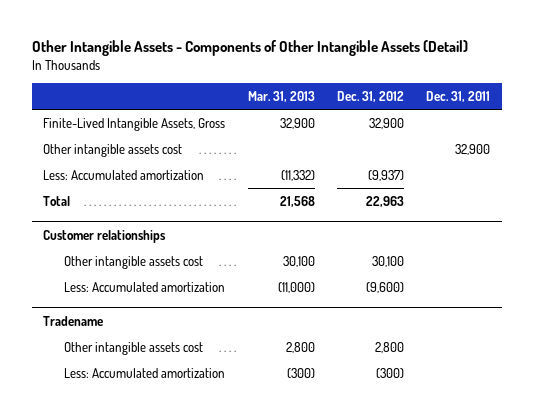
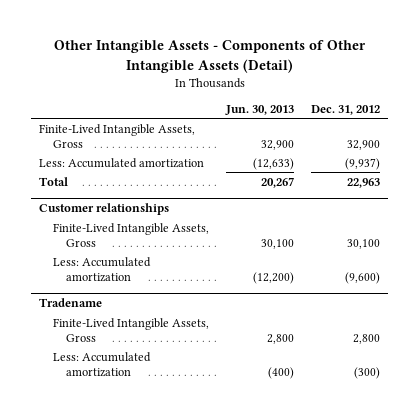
[247,91,315,103] Mar. 31, 2013 -> none
[426,91,491,103] Dec. 31, 2011 -> none
none -> [224,104,294,115] Jun. 30, 2013
[43,143,183,157] Other intangible assets cost -> none
[64,255,204,269] Other intangible assets cost -> none
none -> [52,222,209,247] Finite-Lived Intangible Assets, Gross
[64,341,204,355] Other intangible assets cost -> none
none -> [52,317,209,342] Finite-Lived Intangible Assets, Gross

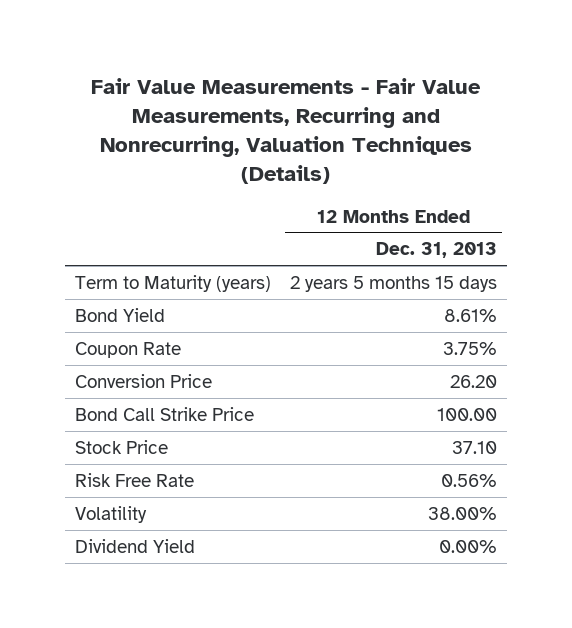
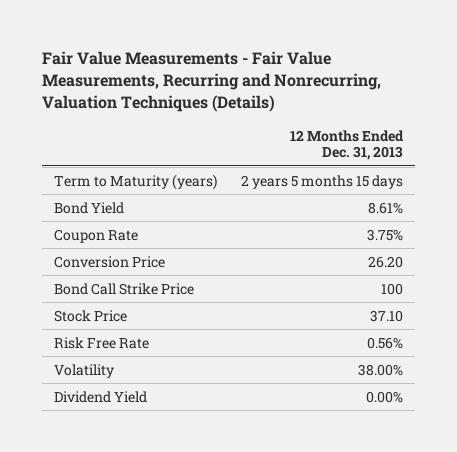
[437,407,498,421] 100.00 -> [381,282,404,295] 100

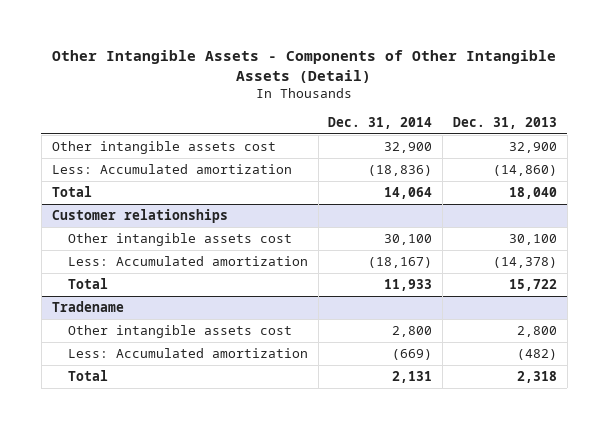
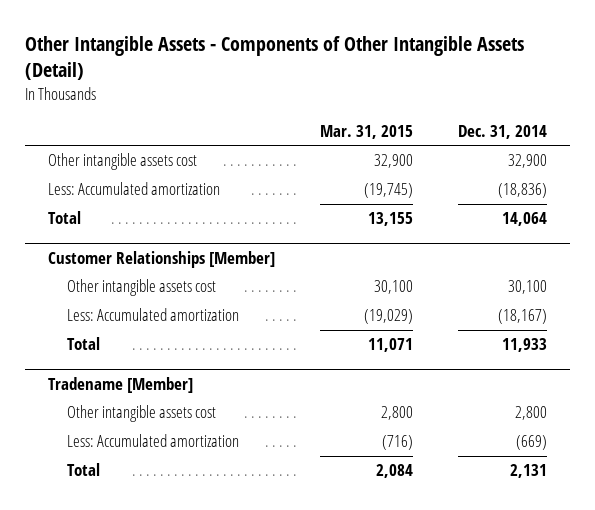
[452,117,557,130] Dec. 31, 2013 -> none
none -> [319,125,413,140] Mar. 31, 2015
[51,209,228,224] Customer relationships -> [47,251,275,269] Customer Relationships [Member]
[51,301,124,313] Tradename -> [47,377,193,394] Tradename [Member]

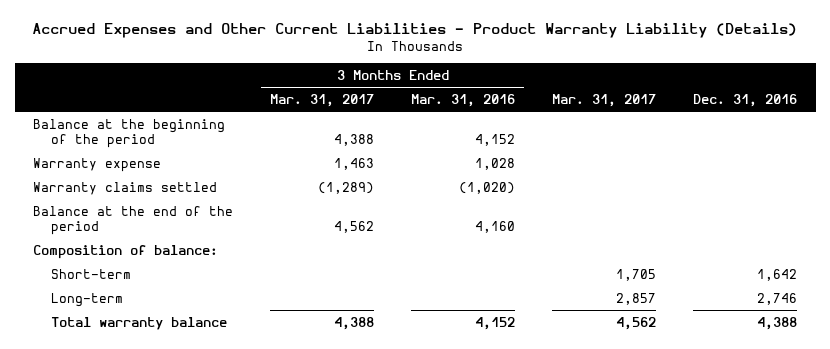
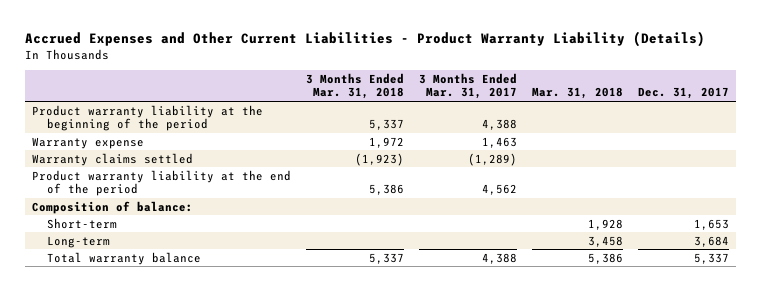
[411,93,516,107] Mar. 31, 2016 -> none
[552,93,657,107] Mar. 31, 2017 -> none
[693,93,798,107] Dec. 31, 2016 -> none
none -> [305,72,404,100] 3 Months Ended Mar. 31, 2018
none -> [531,87,623,100] Mar. 31, 2018
none -> [637,87,729,100] Dec. 31, 2017
[33,118,226,148] Balance at the beginning of the period -> [32,104,264,132] Product warranty liability at the beginning of the period
[33,205,234,235] Balance at the end of the period -> [32,169,292,197] Product warranty liability at the end of the period

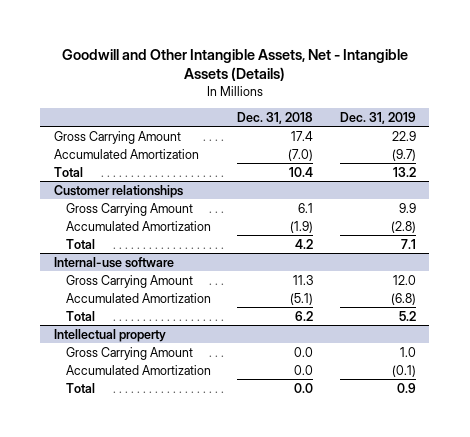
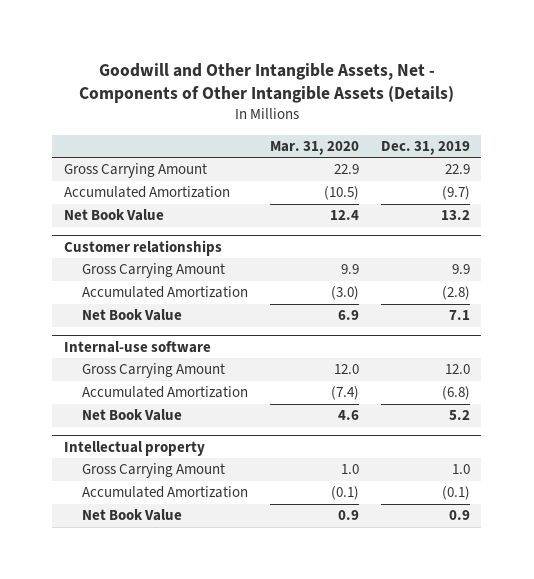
[61,48,408,81] Goodwill and Other Intangible Assets, Net - Intangible Assets (Details) -> [78,62,454,104] Goodwill and Other Intangible Assets, Net - Components of Other Intangible Assets (Details)
[237,111,314,124] Dec. 31, 2018 -> none
none -> [269,140,359,155] Mar. 31, 2020
[53,166,83,177] Total -> [63,209,164,222] Net Book Value
[65,238,95,249] Total -> [81,309,182,322] Net Book Value
[65,310,95,321] Total -> [81,409,182,422] Net Book Value
[65,382,95,393] Total -> [81,509,182,522] Net Book Value

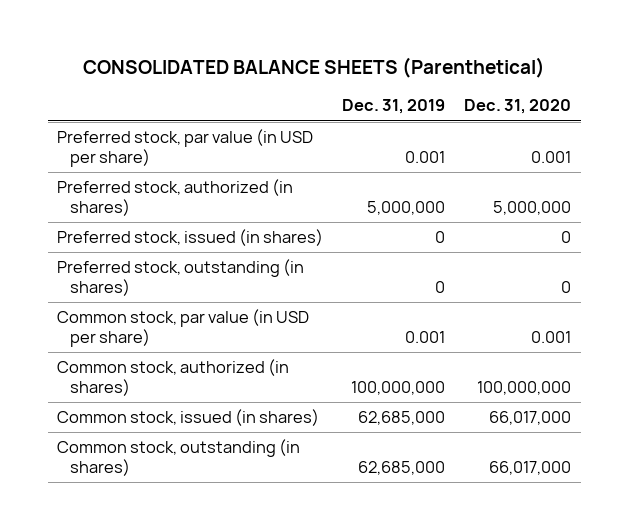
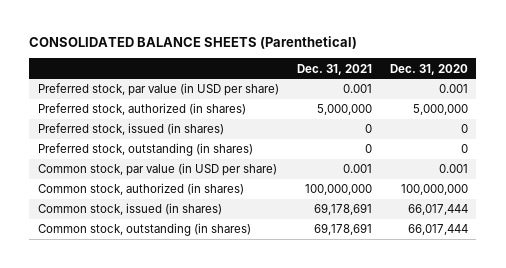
[342,99,446,115] Dec. 31, 2019 -> none
none -> [296,63,372,75] Dec. 31, 2021
[489,411,572,426] 66,017,000 -> [407,204,468,216] 66,017,444
[489,461,572,476] 66,017,000 -> [407,224,468,236] 66,017,444

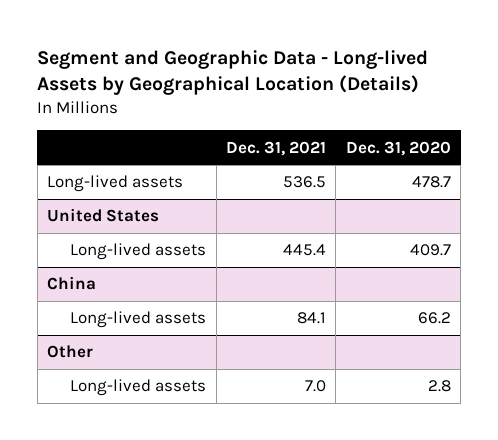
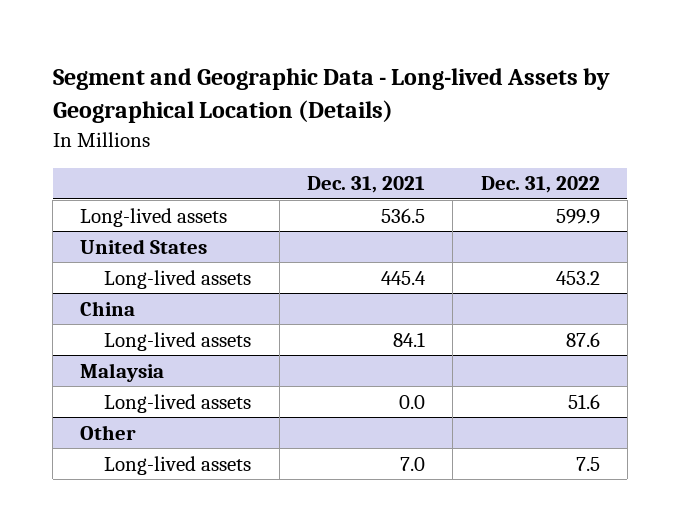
[345,140,451,156] Dec. 31, 2020 -> none
none -> [480,176,600,194] Dec. 31, 2022
none -> [80,362,165,382] Malaysia
none -> [104,393,252,413] Long-lived assets

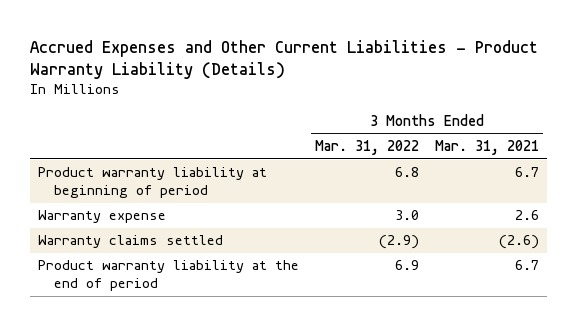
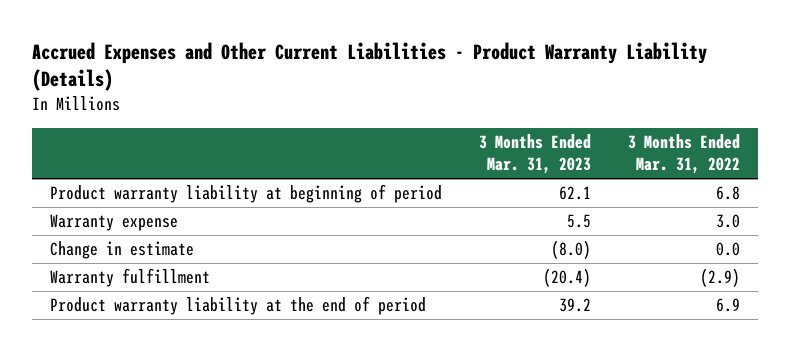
[435,140,540,156] Mar. 31, 2021 -> none
none -> [478,134,591,175] 3 Months Ended Mar. 31, 2023
none -> [50,241,195,260] Change in estimate
[38,235,224,249] Warranty claims settled -> [50,268,211,288] Warranty fulfillment

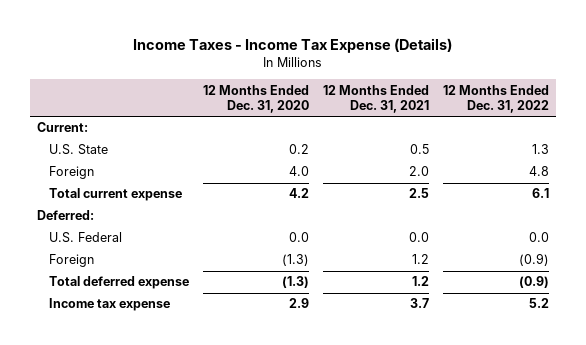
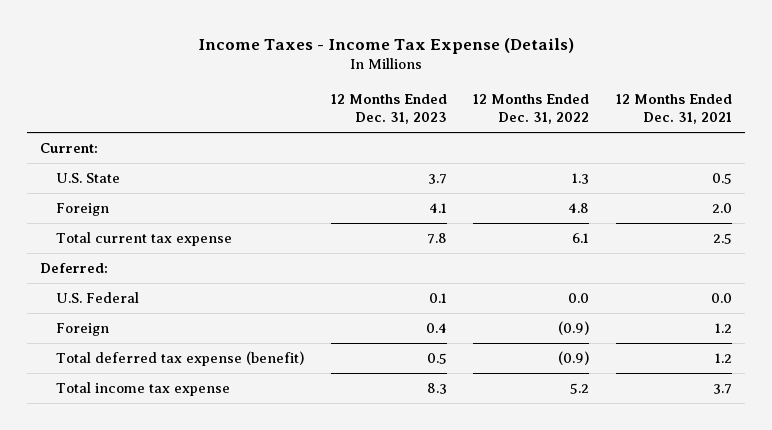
[202,84,309,113] 12 Months Ended Dec. 31, 2020 -> none
none -> [330,94,447,125] 12 Months Ended Dec. 31, 2023
[48,188,182,202] Total current expense -> [56,231,233,246] Total current tax expense
[48,276,189,290] Total deferred expense -> [56,350,305,366] Total deferred tax expense (benefit)
[48,298,170,312] Income tax expense -> [56,381,231,396] Total income tax expense

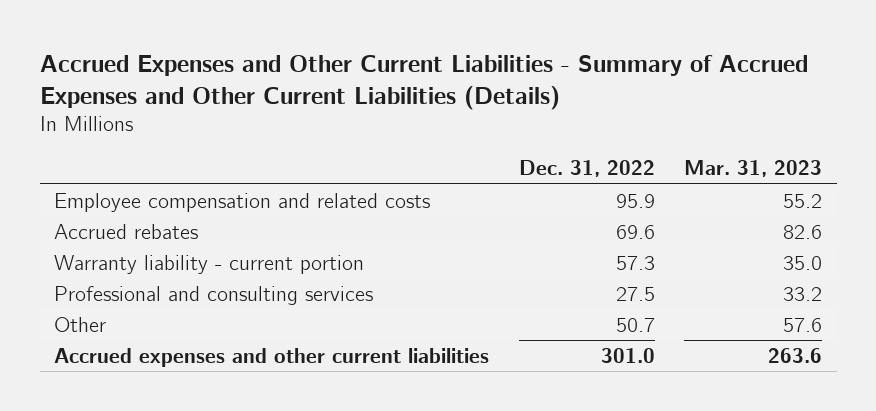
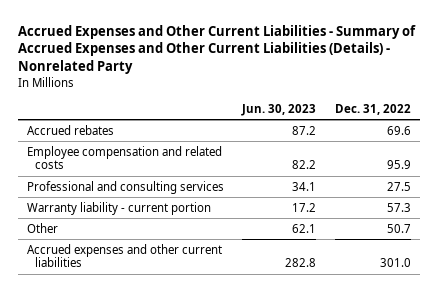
[39,54,808,110] Accrued Expenses and Other Current Liabilities - Summary of Accrued Expenses and Other Current Liabilities (Details) -> [17,24,416,75] Accrued Expenses and Other Current Liabilities - Summary of Accrued Expenses and Other Current Liabilities (Details) - Nonrelated Party
[684,159,823,177] Mar. 31, 2023 -> none
none -> [241,103,317,116] Jun. 30, 2023
[54,192,431,212] Employee compensation and related costs -> [26,145,222,170] Employee compensation and related costs
[54,254,365,274] Warranty liability - current portion -> [26,201,211,215] Warranty liability - current portion

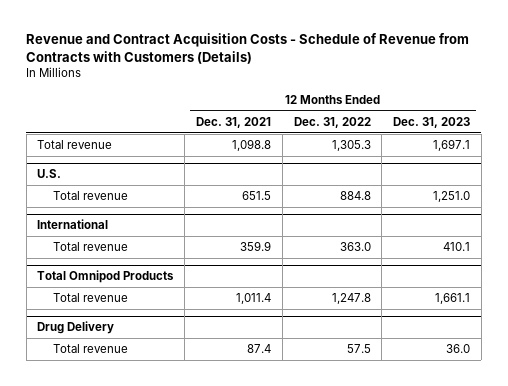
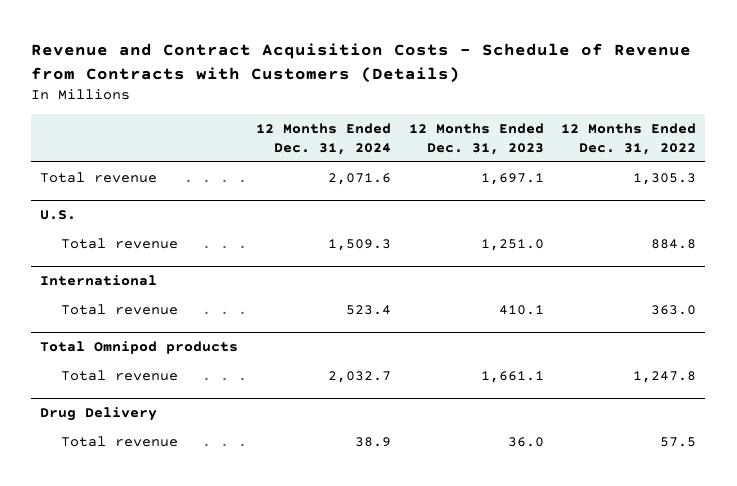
[196,116,272,128] Dec. 31, 2021 -> none
none -> [255,122,391,156] 12 Months Ended Dec. 31, 2024
[37,270,175,284] Total Omnipod Products -> [40,341,239,355] Total Omnipod products

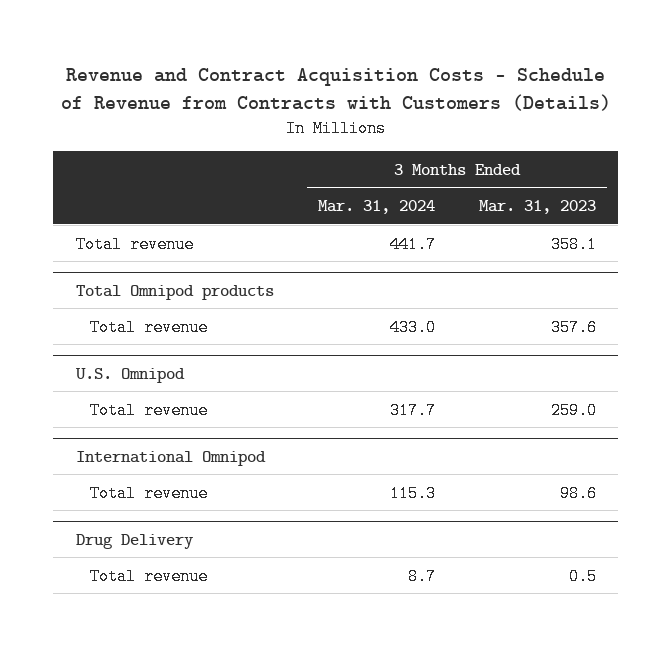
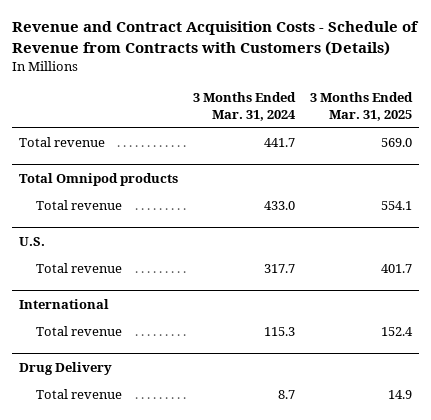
[479,200,597,215] Mar. 31, 2023 -> none
none -> [309,92,413,122] 3 Months Ended Mar. 31, 2025
[74,367,185,383] U.S. Omnipod -> [19,236,46,246] U.S.
[75,450,266,466] International Omnipod -> [19,298,110,309] International

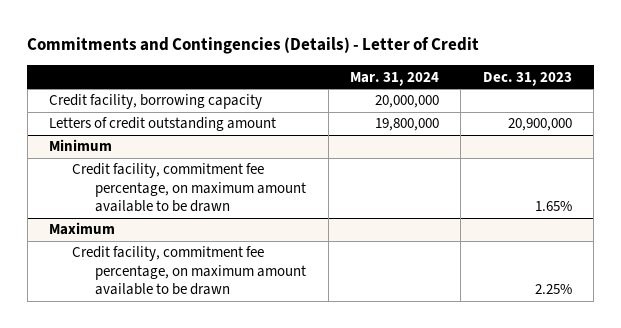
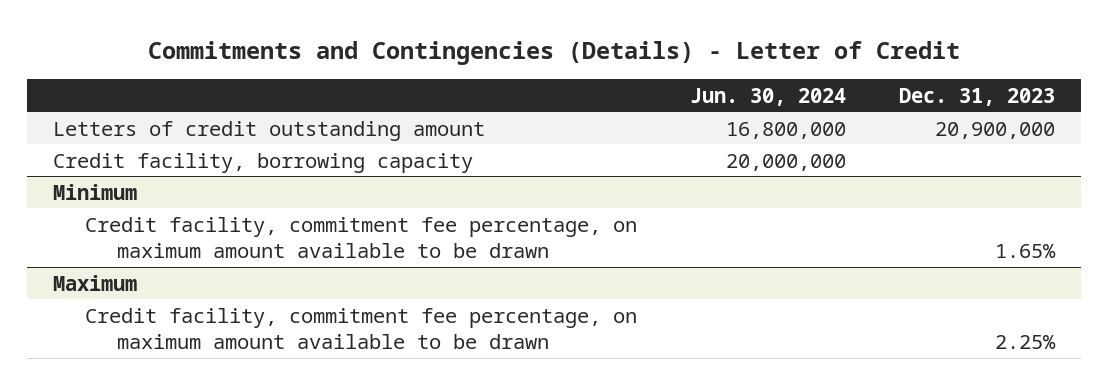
[349,71,439,86] Mar. 31, 2024 -> none
none -> [689,87,846,106] Jun. 30, 2024
[49,94,263,110] Credit facility, borrowing capacity -> [53,152,474,173] Credit facility, borrowing capacity

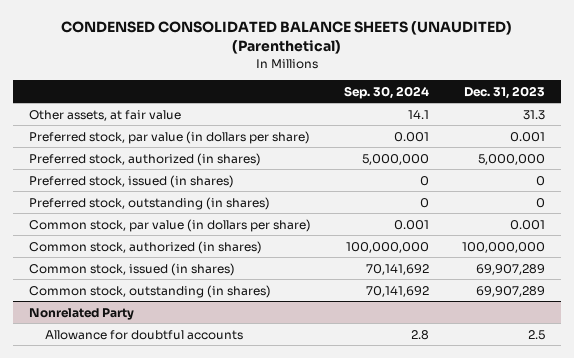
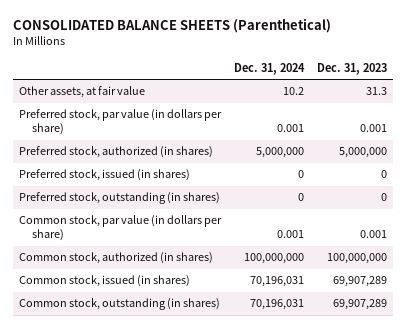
[61,21,513,55] CONDENSED CONSOLIDATED BALANCE SHEETS (UNAUDITED) (Parenthetical) -> [12,18,331,34] CONSOLIDATED BALANCE SHEETS (Parenthetical)
[344,85,430,99] Sep. 30, 2024 -> none
none -> [233,62,305,75] Dec. 31, 2024
[29,307,135,320] Nonrelated Party -> none
[44,329,243,340] Allowance for doubtful accounts -> none

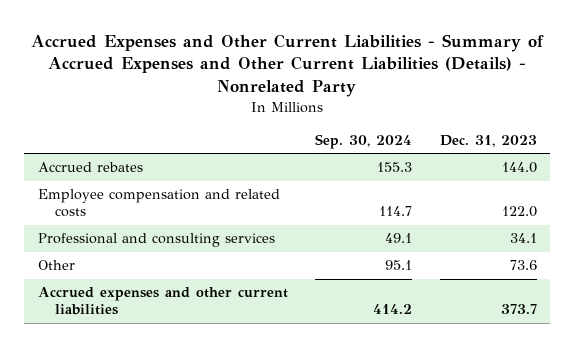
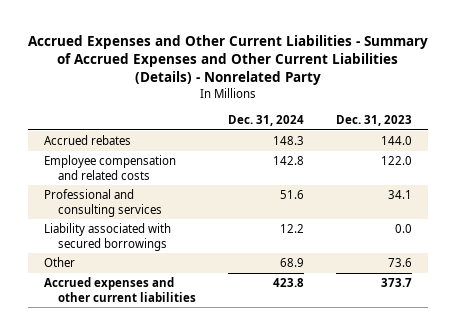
[315,133,413,149] Sep. 30, 2024 -> none
none -> [227,115,304,127] Dec. 31, 2024
none -> [43,223,171,251] Liability associated with secured borrowings

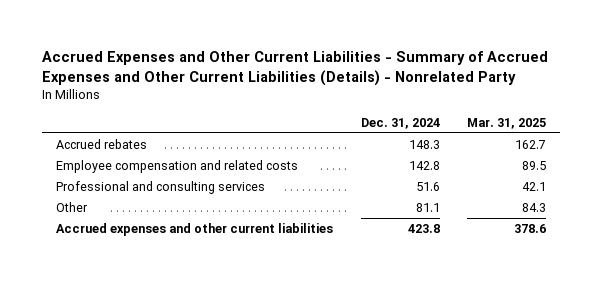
[335,115,412,127] Dec. 31, 2023 -> none
none -> [467,117,547,129] Mar. 31, 2025
[43,223,171,251] Liability associated with secured borrowings -> none
[279,258,304,268] 68.9 -> [415,203,440,213] 81.1

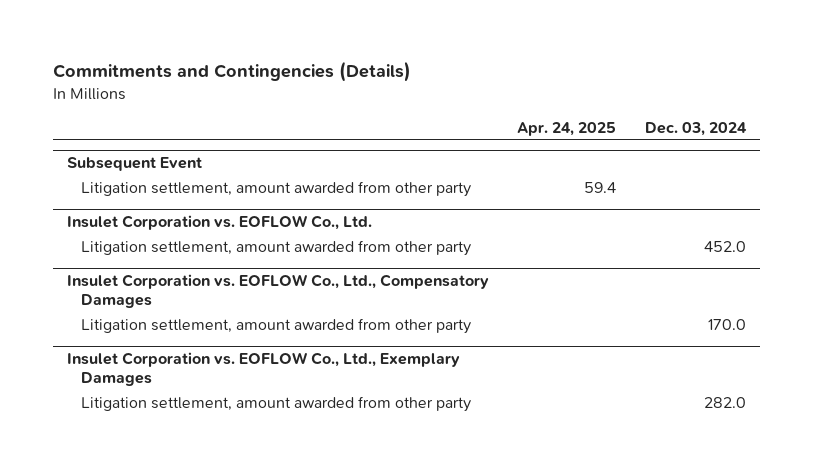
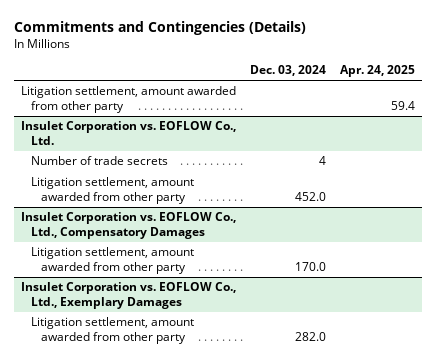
[67,157,203,172] Subsequent Event -> none
none -> [31,156,169,166] Number of trade secrets

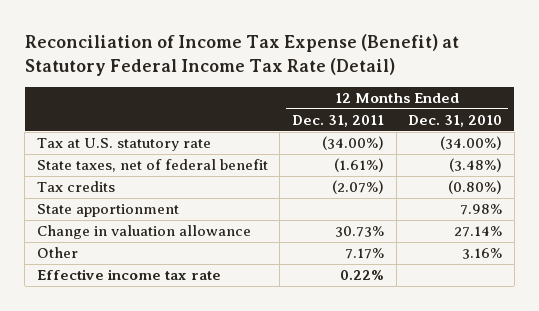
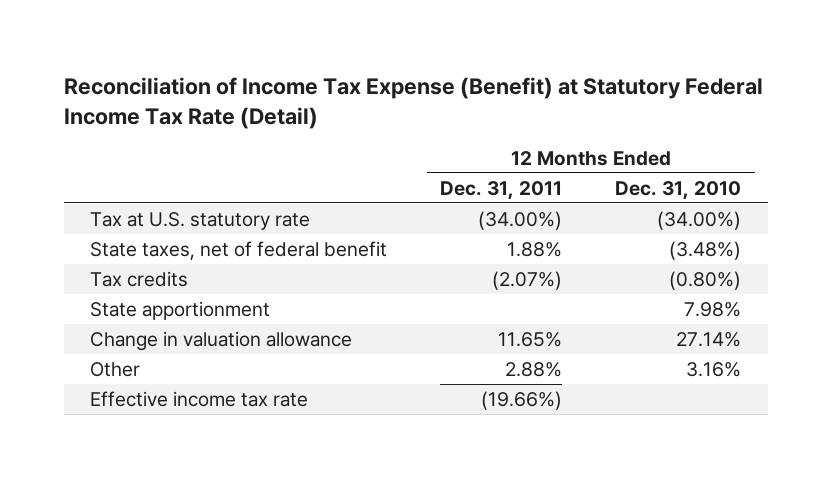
[333,158,384,173] (1.61%) -> [507,241,563,257] 1.88%
[334,226,384,238] 30.73% -> [498,331,563,347] 11.65%
[344,248,384,260] 7.17% -> [505,361,563,377] 2.88%
[339,270,384,281] 0.22% -> [481,390,563,410] (19.66%)

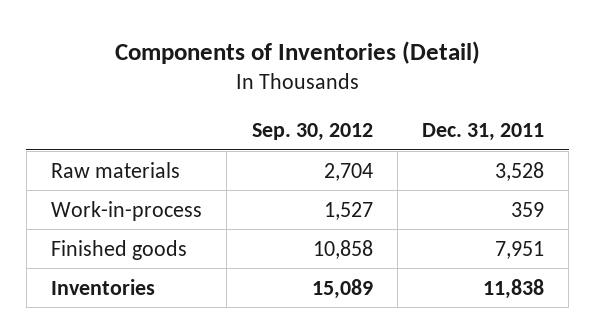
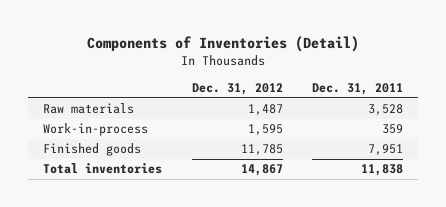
[251,122,373,141] Sep. 30, 2012 -> none
none -> [191,83,283,96] Dec. 31, 2012
[51,278,156,295] Inventories -> [42,163,162,175] Total inventories

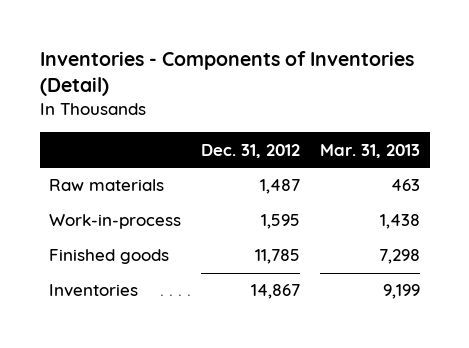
[87,35,360,52] Components of Inventories (Detail) -> [39,51,414,97] Inventories - Components of Inventories (Detail)
[312,83,404,96] Dec. 31, 2011 -> none
none -> [319,143,420,158] Mar. 31, 2013
[42,163,162,175] Total inventories -> [49,284,139,298] Inventories

